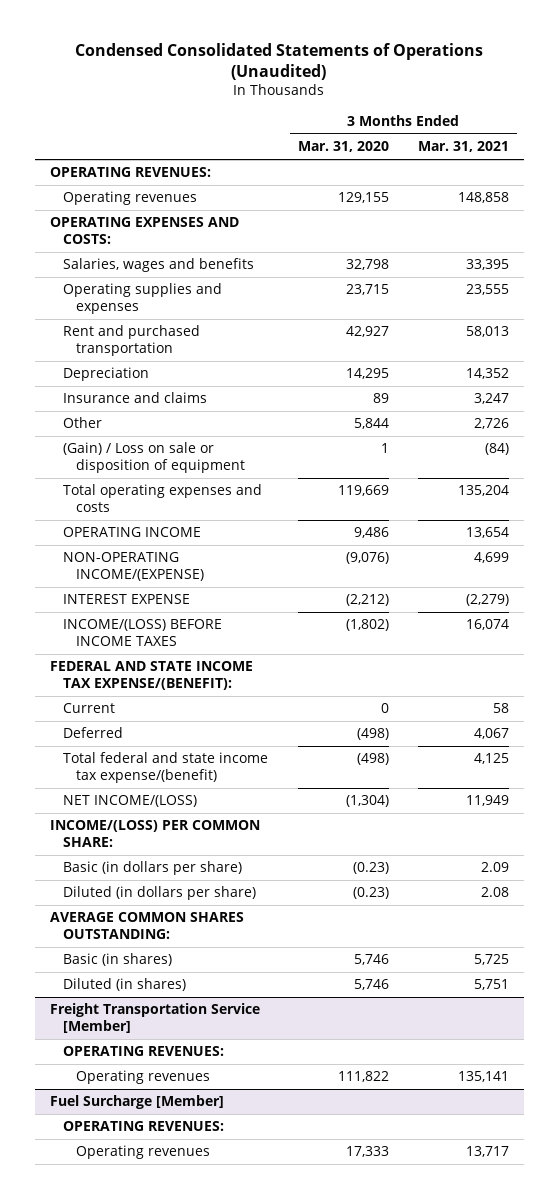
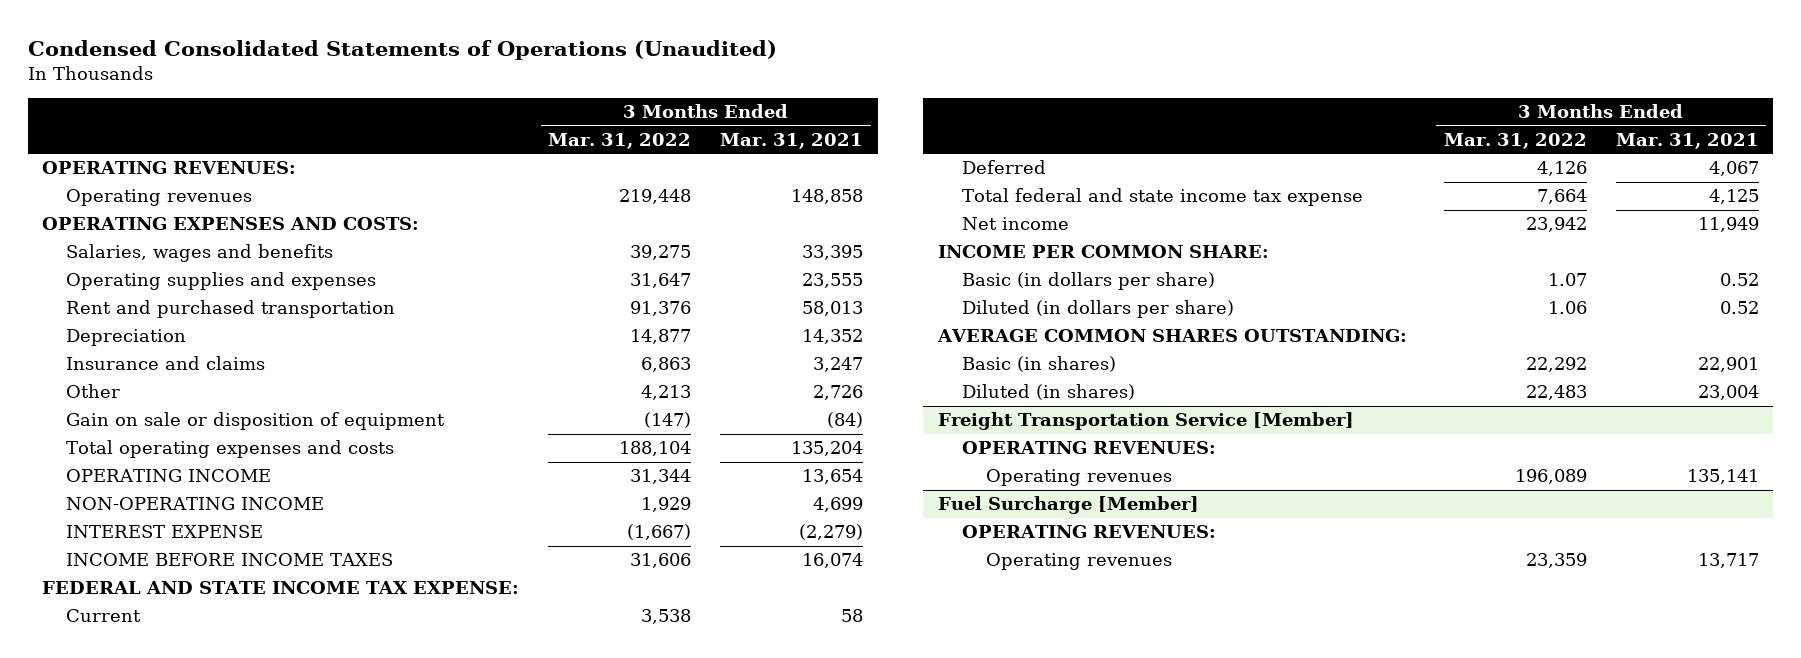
[297,141,389,153] Mar. 31, 2020 -> none
none -> [548,133,692,150] Mar. 31, 2022
[62,442,246,473] (Gain) / Loss on sale or disposition of equipment -> [66,412,446,431] Gain on sale or disposition of equipment
[62,552,205,581] NON-OPERATING INCOME/(EXPENSE) -> [66,497,325,511] NON-OPERATING INCOME
[62,619,222,646] INCOME/(LOSS) BEFORE INCOME TAXES -> [66,553,394,567] INCOME BEFORE INCOME TAXES
[49,661,253,690] FEDERAL AND STATE INCOME TAX EXPENSE/(BENEFIT): -> [42,581,520,595] FEDERAL AND STATE INCOME TAX EXPENSE:
[62,752,268,783] Total federal and state income tax expense/(benefit) -> [961,188,1363,207] Total federal and state income tax expense
[62,795,197,808] NET INCOME/(LOSS) -> [961,217,1069,231] Net income
[49,820,260,847] INCOME/(LOSS) PER COMMON SHARE: -> [937,245,1269,259] INCOME PER COMMON SHARE:
[481,862,510,873] 2.09 -> [1719,273,1759,287] 0.52
[481,887,510,898] 2.08 -> [1719,301,1759,315] 0.52
[474,954,510,966] 5,725 -> [1697,357,1759,373] 22,901
[474,979,510,991] 5,751 -> [1697,385,1759,401] 23,004

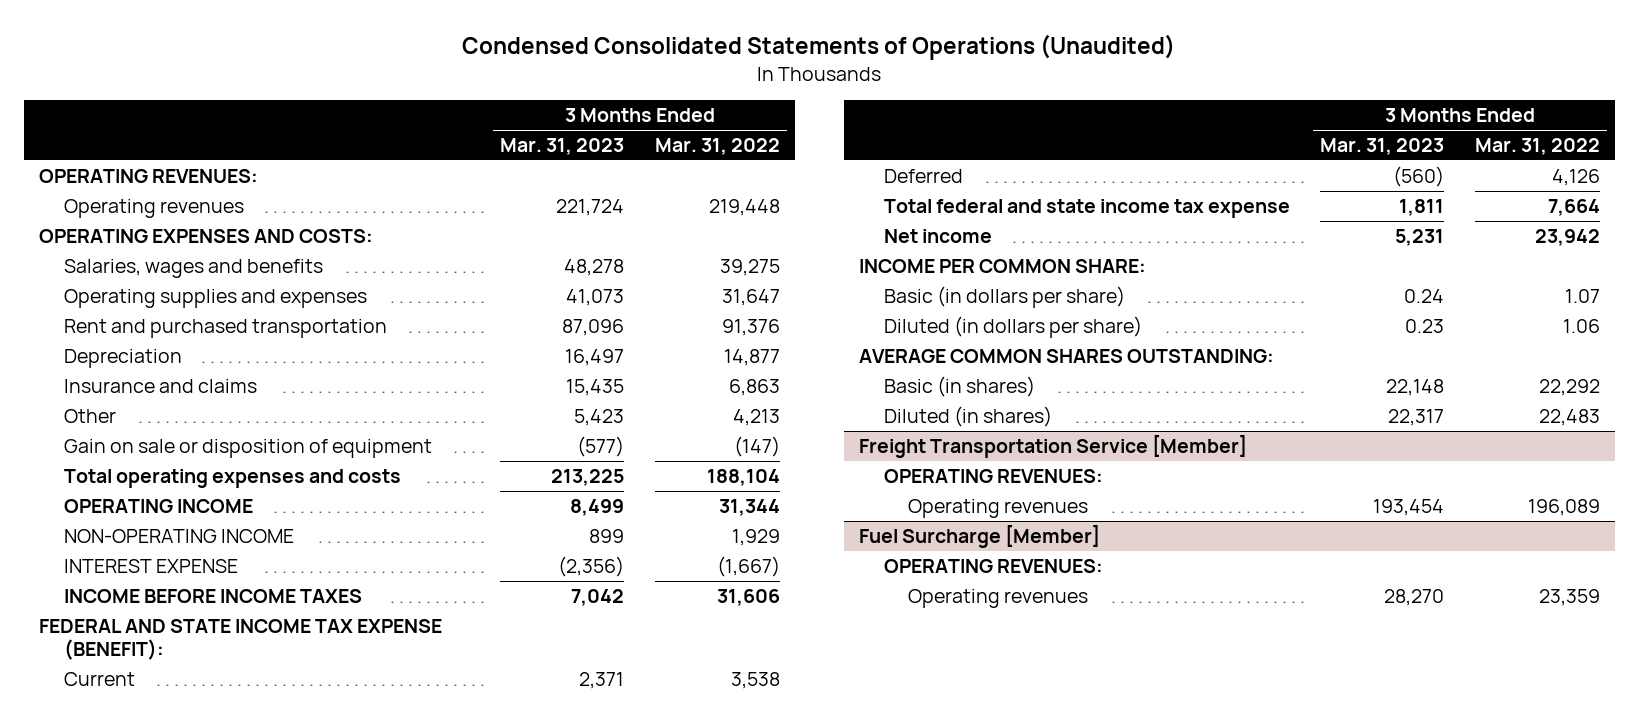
[720,133,864,150] Mar. 31, 2021 -> none
none -> [500,138,625,156] Mar. 31, 2023
[42,581,520,595] FEDERAL AND STATE INCOME TAX EXPENSE: -> [39,619,443,660] FEDERAL AND STATE INCOME TAX EXPENSE (BENEFIT):

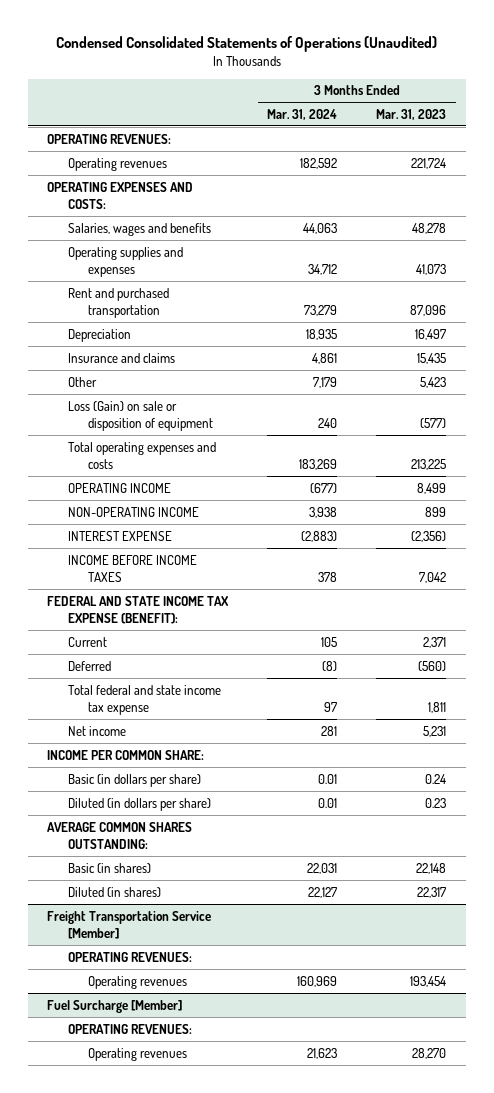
[654,138,780,156] Mar. 31, 2022 -> none
none -> [267,108,338,120] Mar. 31, 2024
[63,439,432,459] Gain on sale or disposition of equipment -> [67,400,214,431] Loss (Gain) on sale or disposition of equipment

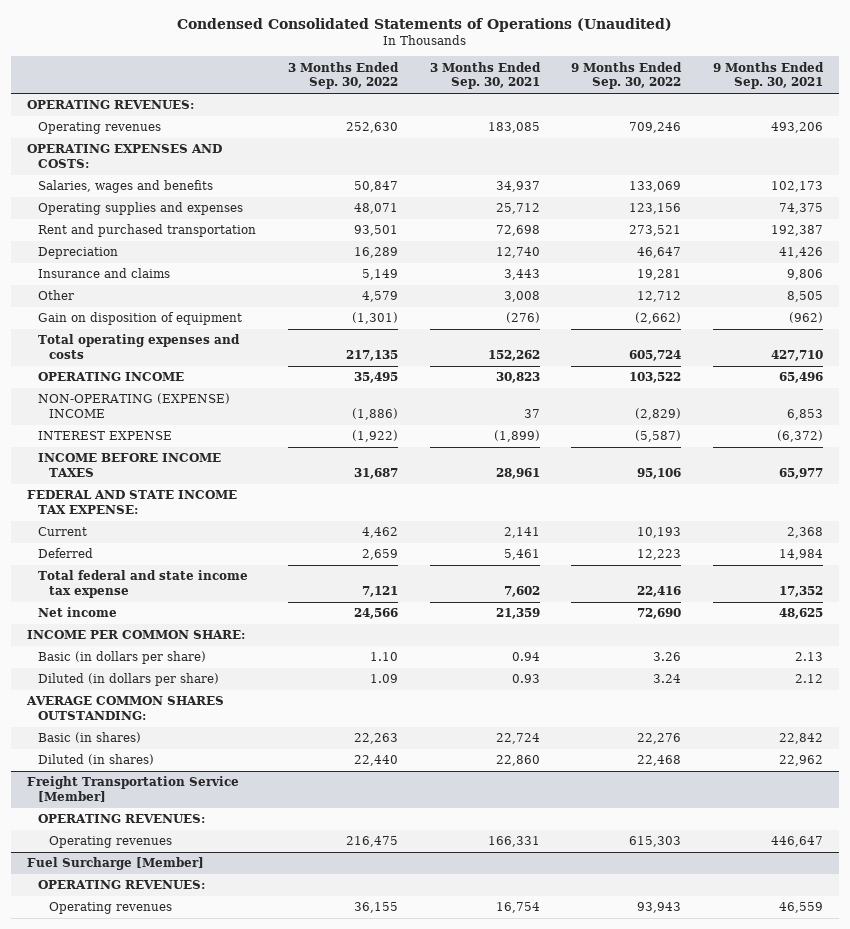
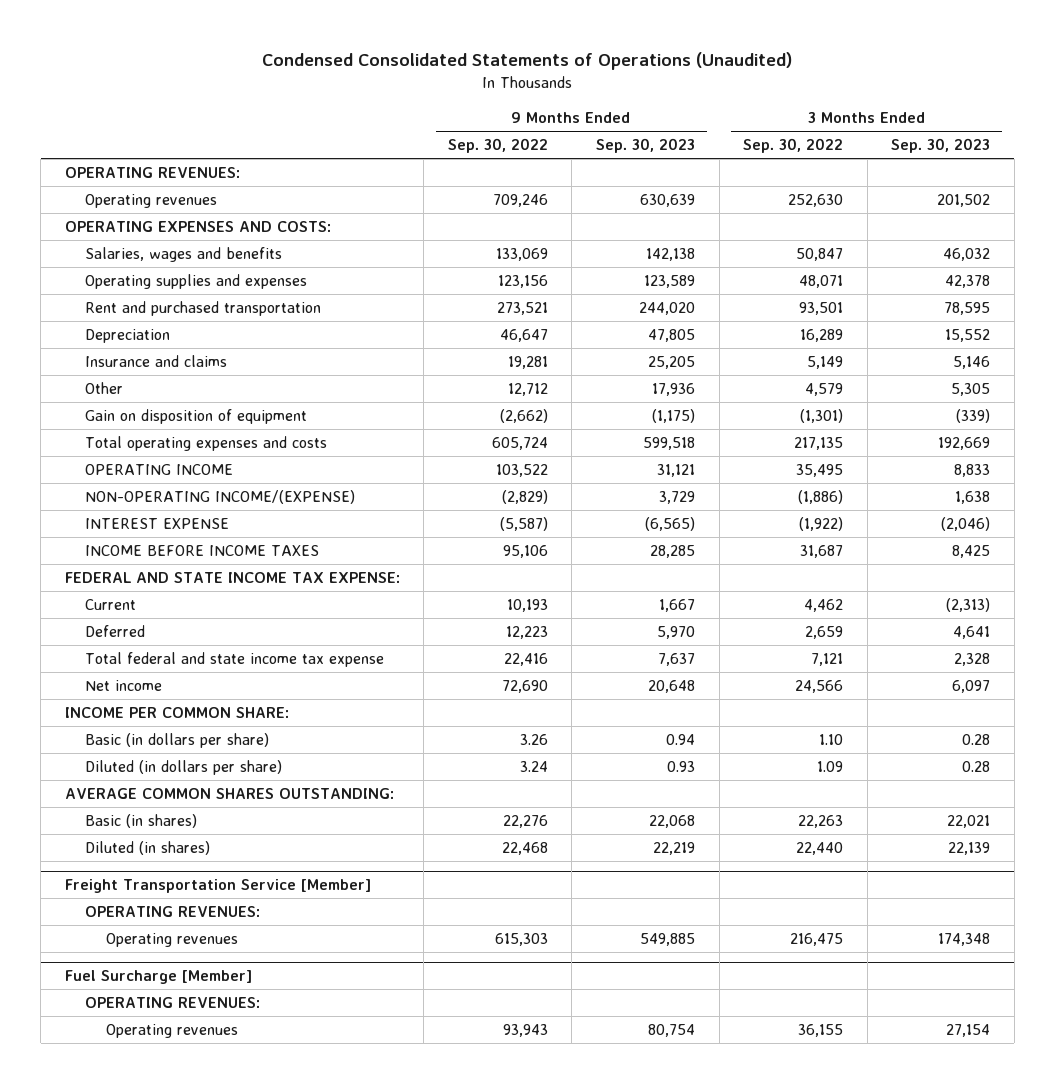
[429,61,541,90] 3 Months Ended Sep. 30, 2021 -> none
[713,61,825,90] 9 Months Ended Sep. 30, 2021 -> none
none -> [595,138,695,154] Sep. 30, 2023
none -> [891,138,991,154] Sep. 30, 2023
[37,393,230,418] NON-OPERATING (EXPENSE) INCOME -> [85,490,356,505] NON-OPERATING INCOME/(EXPENSE)

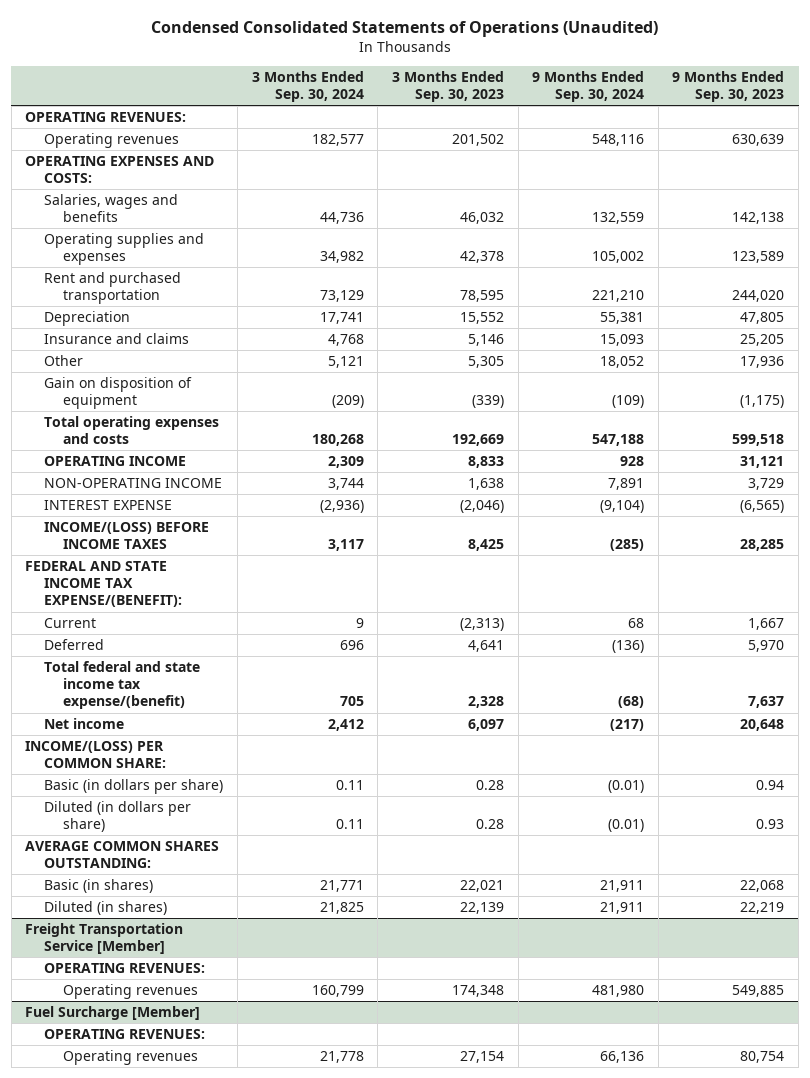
[447,138,548,154] Sep. 30, 2022 -> none
[743,138,844,154] Sep. 30, 2022 -> none
none -> [251,70,364,102] 3 Months Ended Sep. 30, 2024
none -> [532,70,645,102] 9 Months Ended Sep. 30, 2024
[85,490,356,505] NON-OPERATING INCOME/(EXPENSE) -> [44,478,223,489] NON-OPERATING INCOME
[85,545,320,557] INCOME BEFORE INCOME TAXES -> [44,522,210,550] INCOME/(LOSS) BEFORE INCOME TAXES
[64,572,400,584] FEDERAL AND STATE INCOME TAX EXPENSE: -> [25,561,183,608] FEDERAL AND STATE INCOME TAX EXPENSE/(BENEFIT):
[85,652,385,668] Total federal and state income tax expense -> [44,661,201,710] Total federal and state income tax expense/(benefit)
[64,707,289,719] INCOME PER COMMON SHARE: -> [25,741,167,769] INCOME/(LOSS) PER COMMON SHARE:

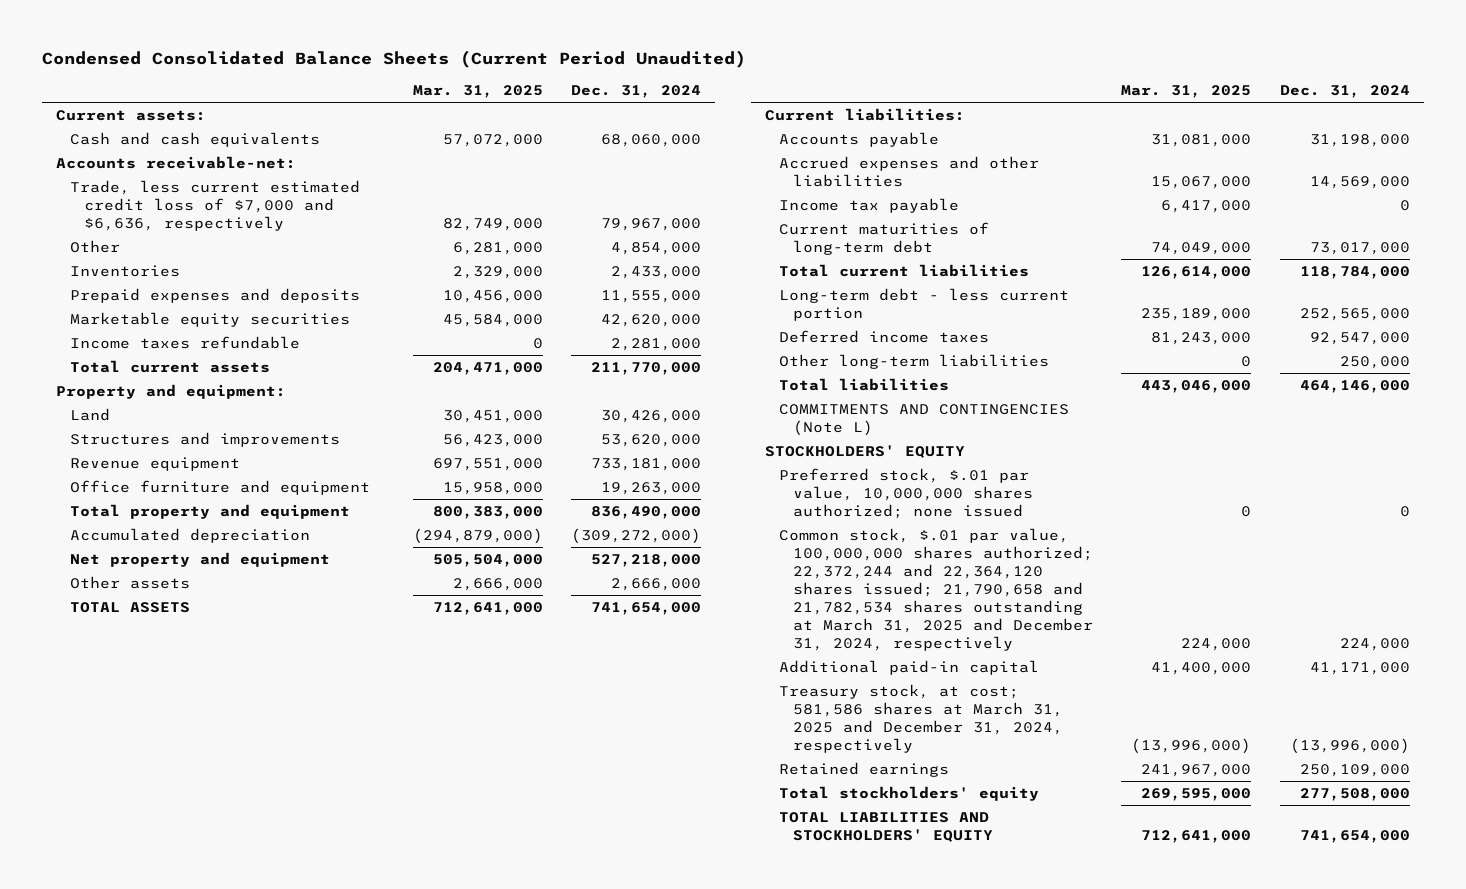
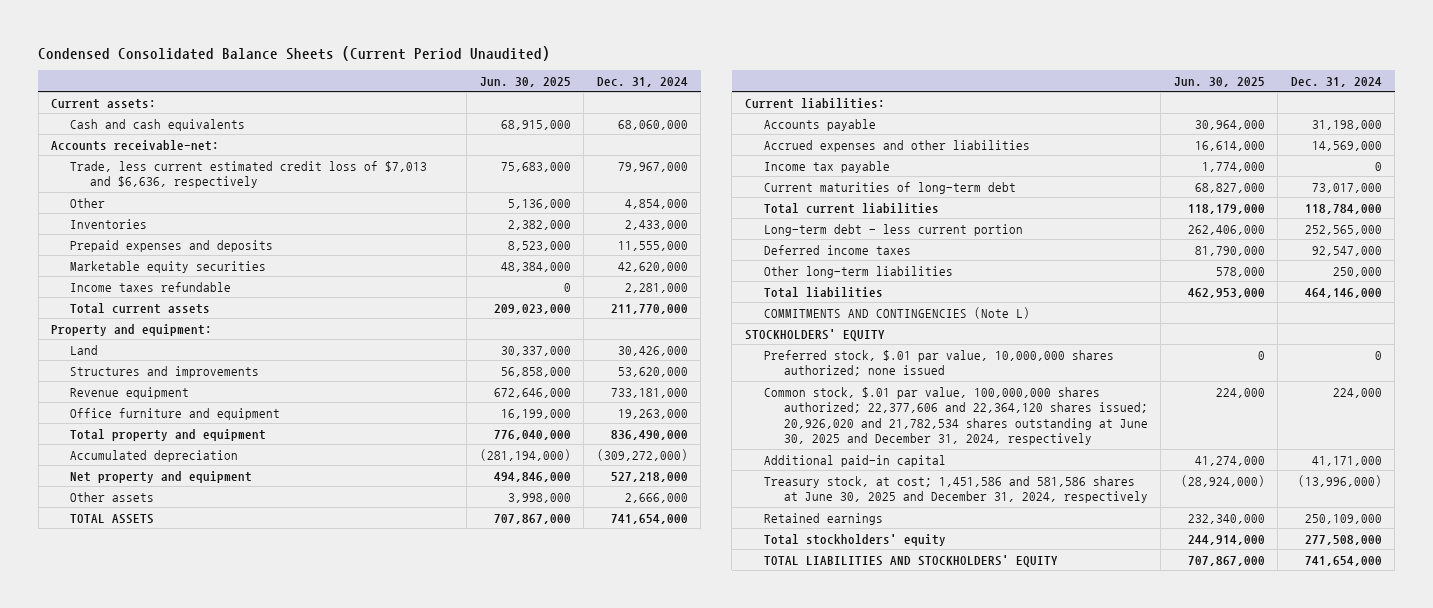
[412,84,543,98] Mar. 31, 2025 -> none
none -> [479,76,571,87] Jun. 30, 2025
[70,180,361,232] Trade, less current estimated credit loss of $7,000 and $6,636, respectively -> [70,160,428,189] Trade, less current estimated credit loss of $7,013 and $6,636, respectively
[778,528,1093,652] Common stock, $.01 par value, 100,000,000 shares authorized; 22,372,244 and 22,364,120 shares issued; 21,790,658 and 21,782,534 shares outstanding at March 31, 2025 and December 31, 2024, respectively -> [764,386,1148,446] Common stock, $.01 par value, 100,000,000 shares authorized; 22,377,606 and 22,364,120 shares issued; 20,926,020 and 21,782,534 shares outstanding at June 30, 2025 and December 31, 2024, respectively
[778,684,1063,754] Treasury stock, at cost; 581,586 shares at March 31, 2025 and December 31, 2024, respectively -> [764,475,1148,504] Treasury stock, at cost; 1,451,586 and 581,586 shares at June 30, 2025 and December 31, 2024, respectively

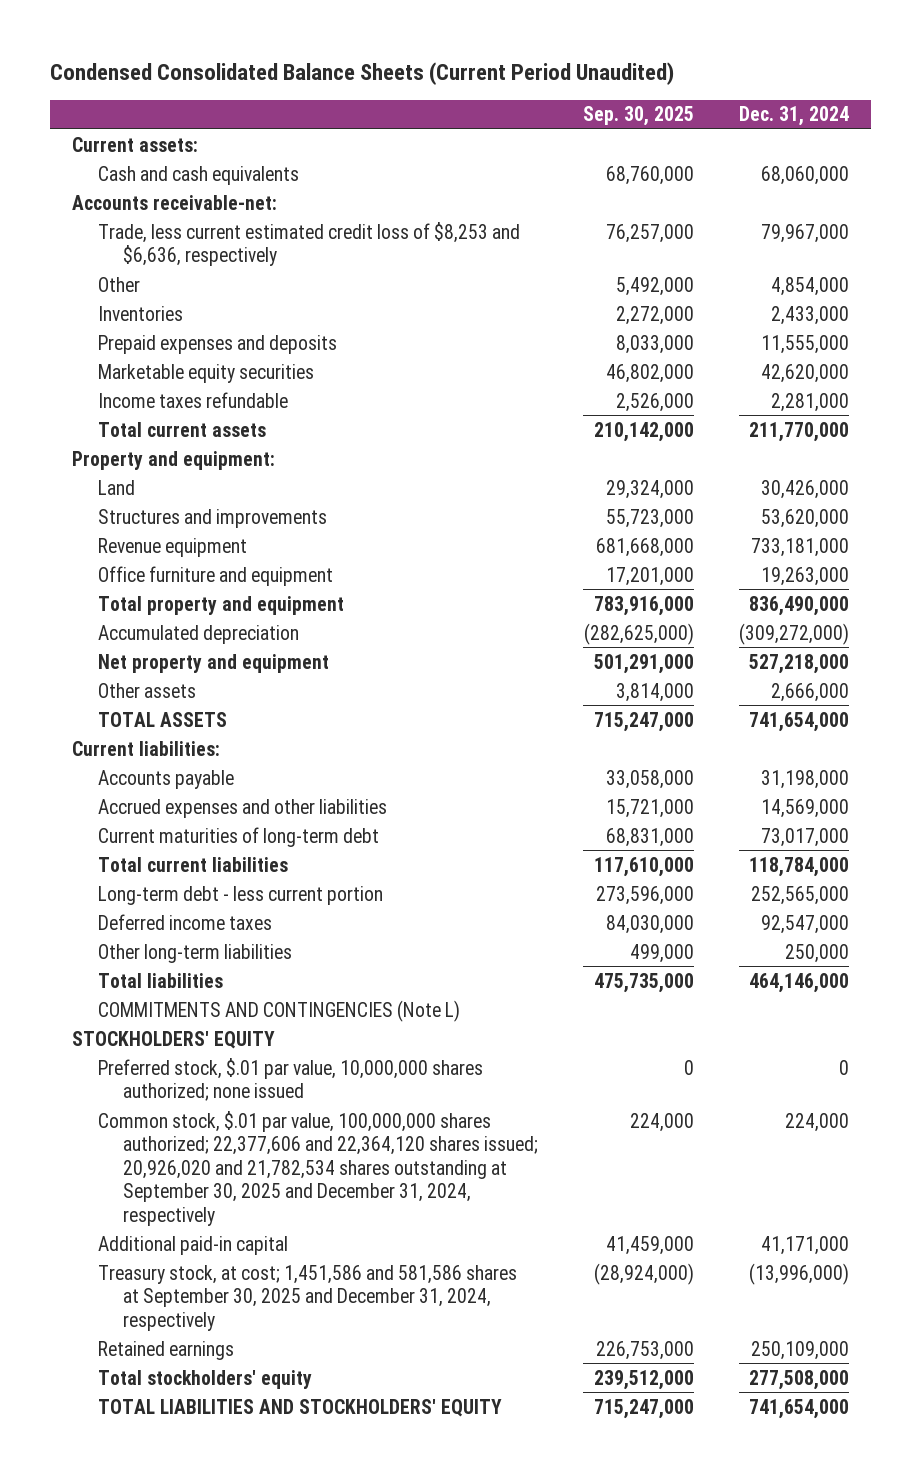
[479,76,571,87] Jun. 30, 2025 -> none
none -> [583,106,695,127] Sep. 30, 2025
[70,160,428,189] Trade, less current estimated credit loss of $7,013 and $6,636, respectively -> [97,221,520,267] Trade, less current estimated credit loss of $8,253 and $6,636, respectively
[764,160,891,173] Income tax payable -> none
[764,386,1148,446] Common stock, $.01 par value, 100,000,000 shares authorized; 22,377,606 and 22,364,120 shares issued; 20,926,020 and 21,782,534 shares outstanding at June 30, 2025 and December 31, 2024, respectively -> [97,1110,539,1226] Common stock, $.01 par value, 100,000,000 shares authorized; 22,377,606 and 22,364,120 shares issued; 20,926,020 and 21,782,534 shares outstanding at September 30, 2025 and December 31, 2024, respectively
[764,475,1148,504] Treasury stock, at cost; 1,451,586 and 581,586 shares at June 30, 2025 and December 31, 2024, respectively -> [97,1264,517,1331] Treasury stock, at cost; 1,451,586 and 581,586 shares at September 30, 2025 and December 31, 2024, respectively

